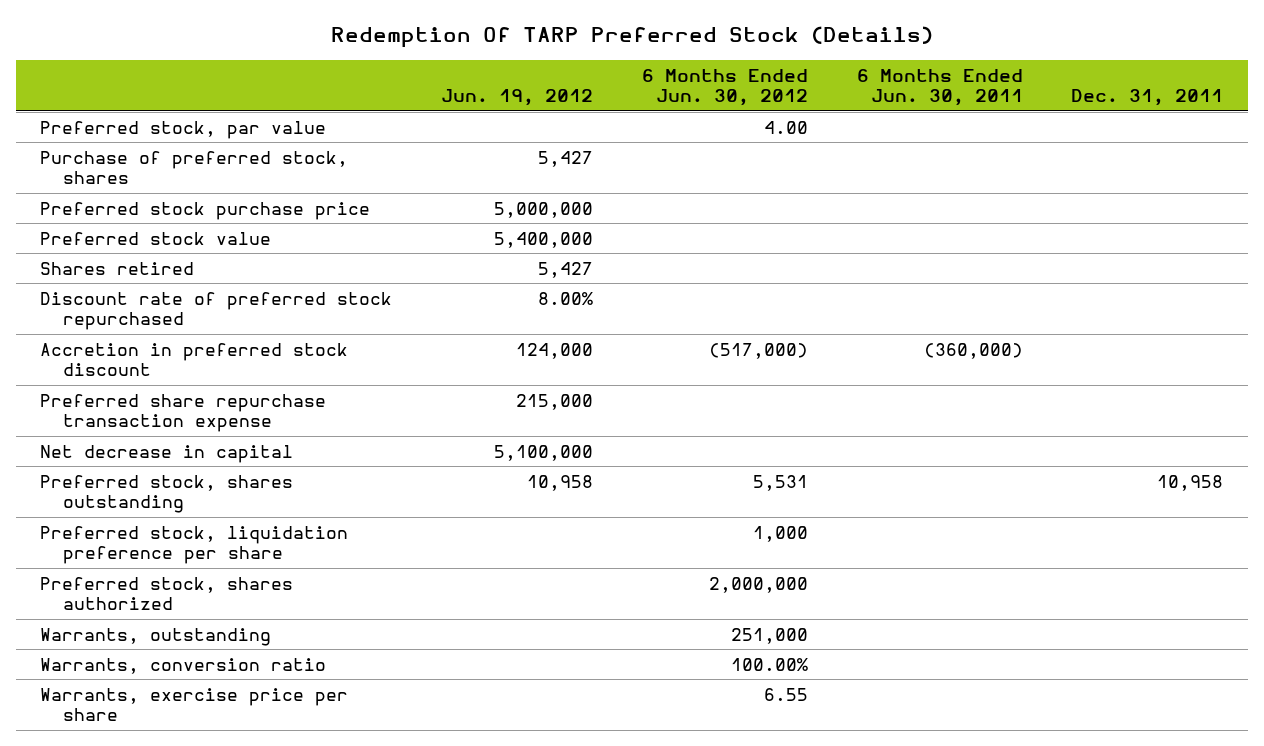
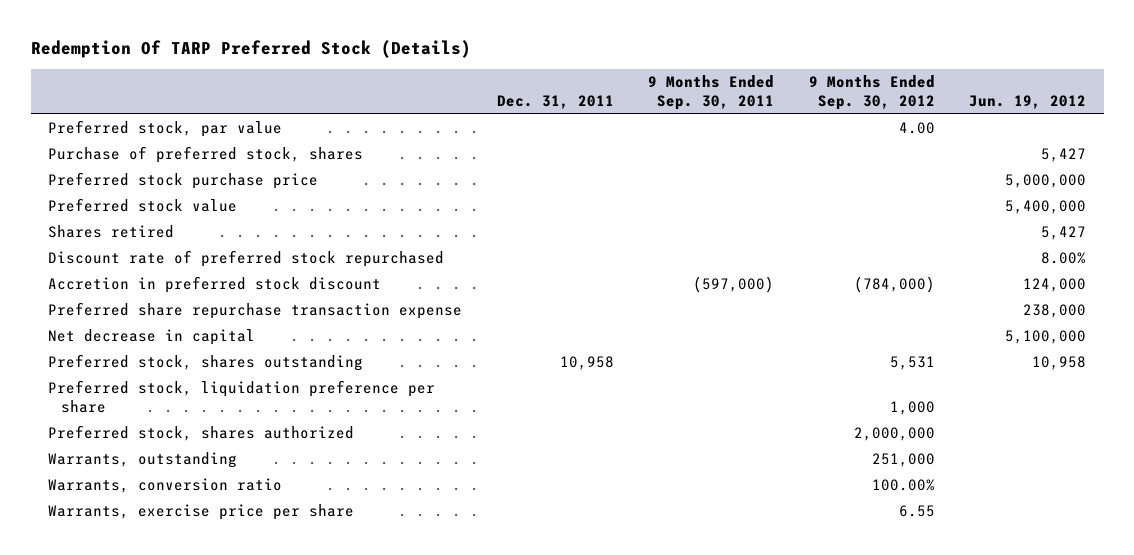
[641,68,808,107] 6 Months Ended Jun. 30, 2012 -> none
[856,68,1023,107] 6 Months Ended Jun. 30, 2011 -> none
none -> [648,75,775,110] 9 Months Ended Sep. 30, 2011
none -> [808,75,935,110] 9 Months Ended Sep. 30, 2012
[515,393,593,410] 215,000 -> [1023,304,1087,319] 238,000

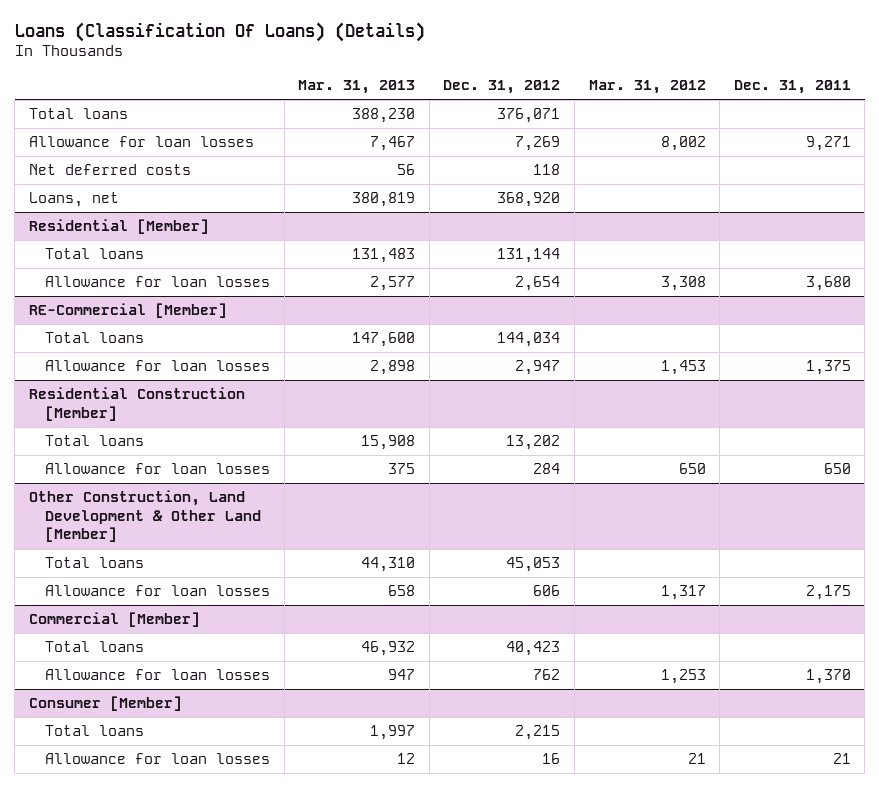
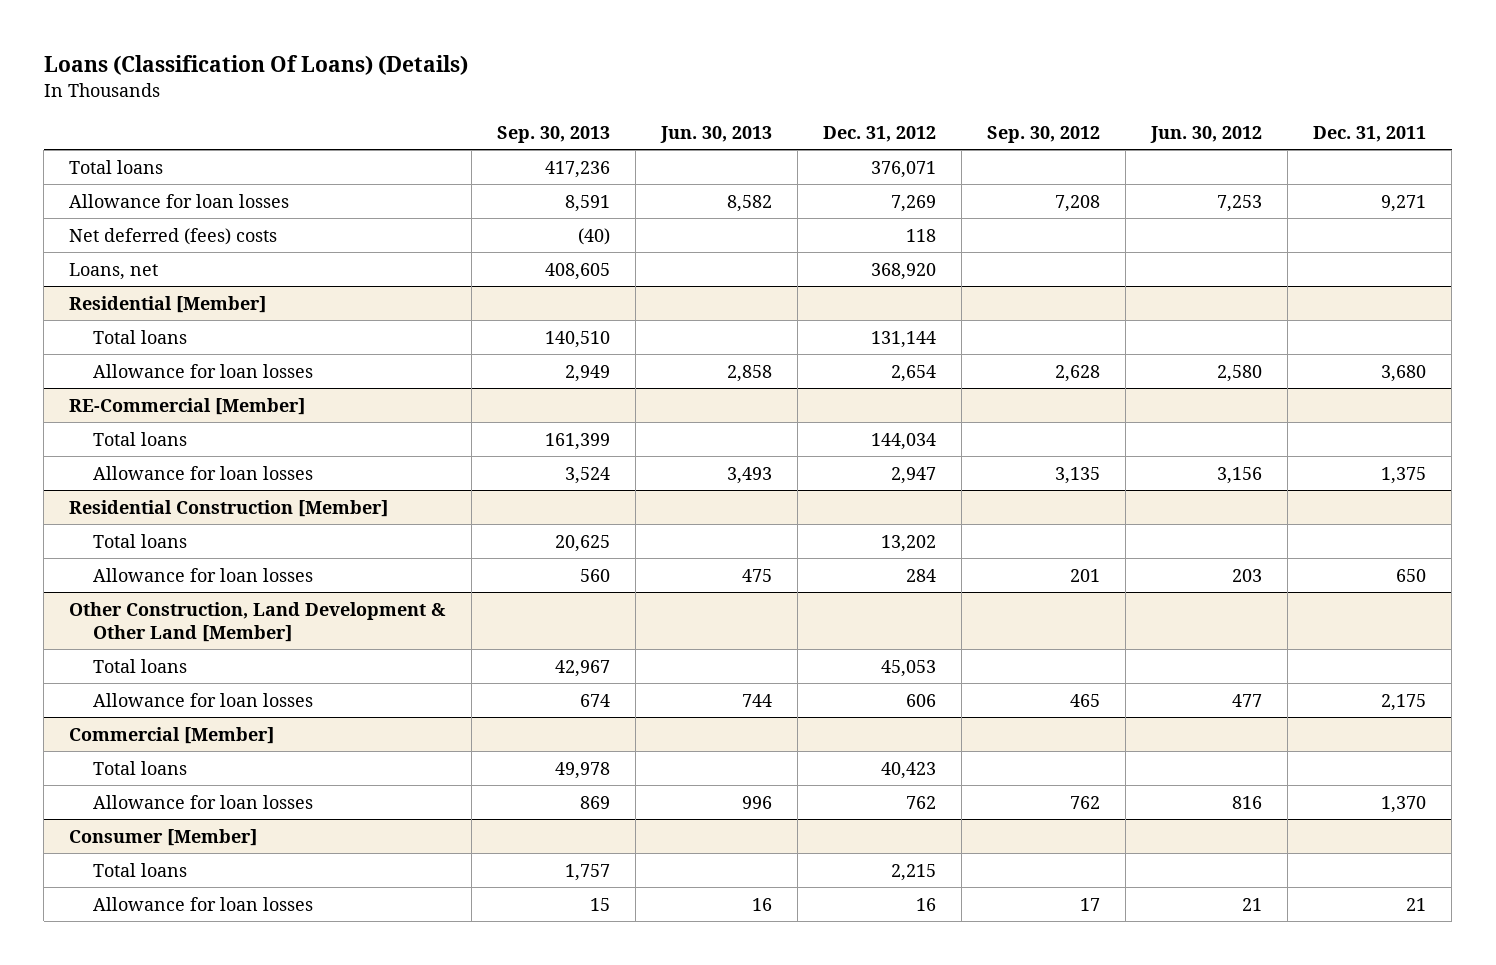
[298,80,416,95] Mar. 31, 2013 -> none
[588,80,706,95] Mar. 31, 2012 -> none
none -> [496,125,610,143] Sep. 30, 2013
none -> [659,125,772,143] Jun. 30, 2013
none -> [986,125,1100,143] Sep. 30, 2012
none -> [1150,125,1263,143] Jun. 30, 2012
[28,164,191,176] Net deferred costs -> [69,227,278,245] Net deferred (fees) costs

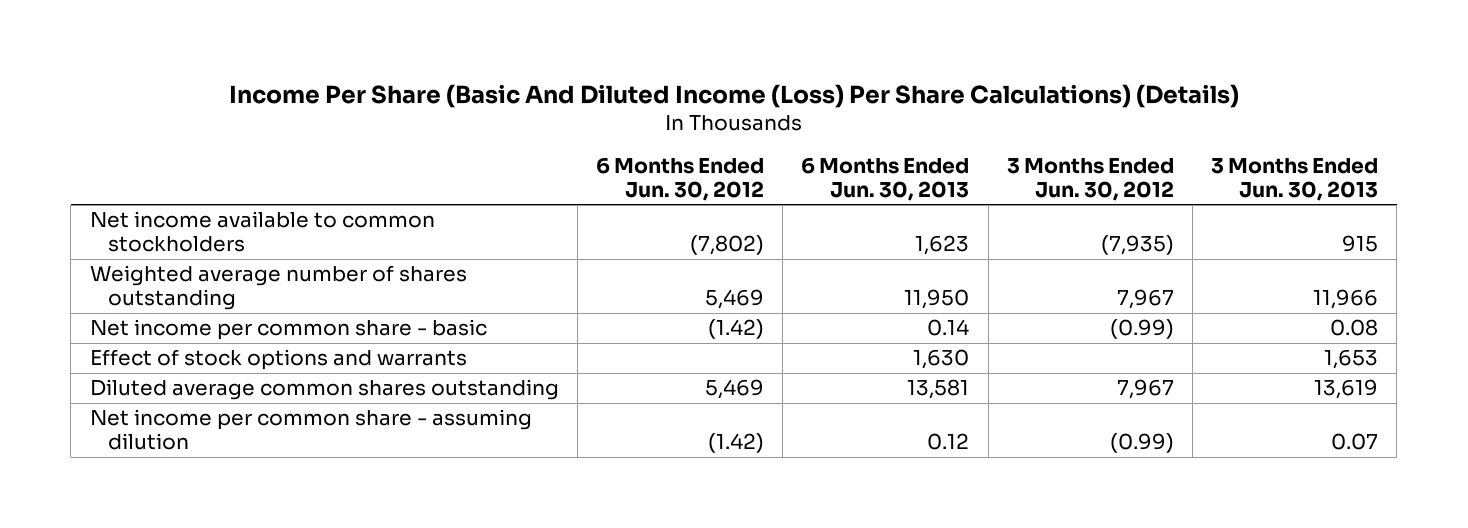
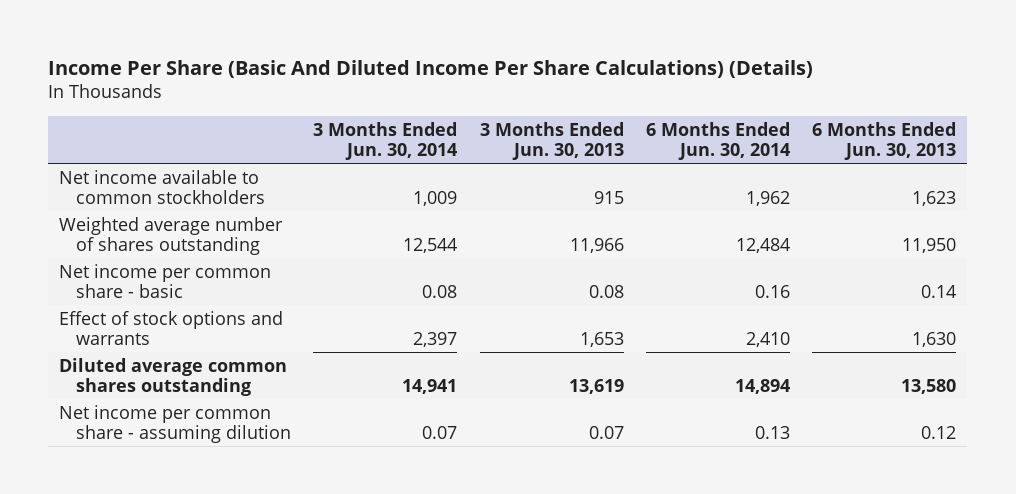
[228,83,1239,108] Income Per Share (Basic And Diluted Income (Loss) Per Share Calculations) (Details) -> [48,60,814,79] Income Per Share (Basic And Diluted Income Per Share Calculations) (Details)
[596,157,765,202] 6 Months Ended Jun. 30, 2012 -> none
[1006,158,1174,202] 3 Months Ended Jun. 30, 2012 -> none
none -> [313,121,458,160] 3 Months Ended Jun. 30, 2014
none -> [645,121,790,160] 6 Months Ended Jun. 30, 2014
[907,379,970,400] 13,581 -> [901,378,957,394] 13,580

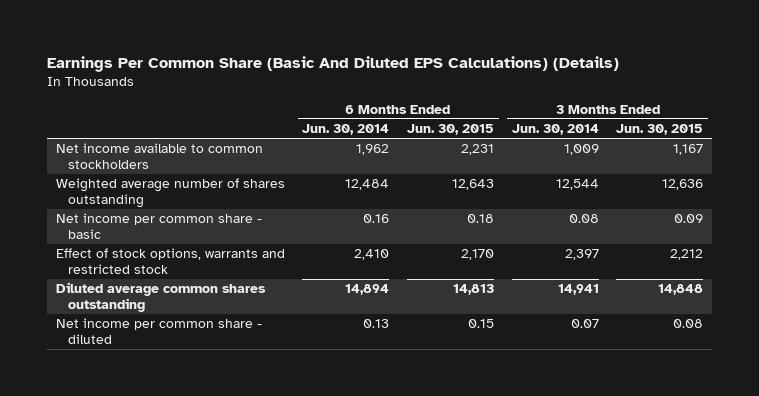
[48,60,814,79] Income Per Share (Basic And Diluted Income Per Share Calculations) (Details) -> [46,55,619,72] Earnings Per Common Share (Basic And Diluted EPS Calculations) (Details)
[479,121,624,160] 3 Months Ended Jun. 30, 2013 -> none
[812,121,957,160] 6 Months Ended Jun. 30, 2013 -> none
none -> [407,124,495,136] Jun. 30, 2015
none -> [616,124,704,136] Jun. 30, 2015
[59,310,284,345] Effect of stock options and warrants -> [55,248,285,275] Effect of stock options, warrants and restricted stock
[59,404,291,443] Net income per common share - assuming dilution -> [55,318,262,345] Net income per common share - diluted

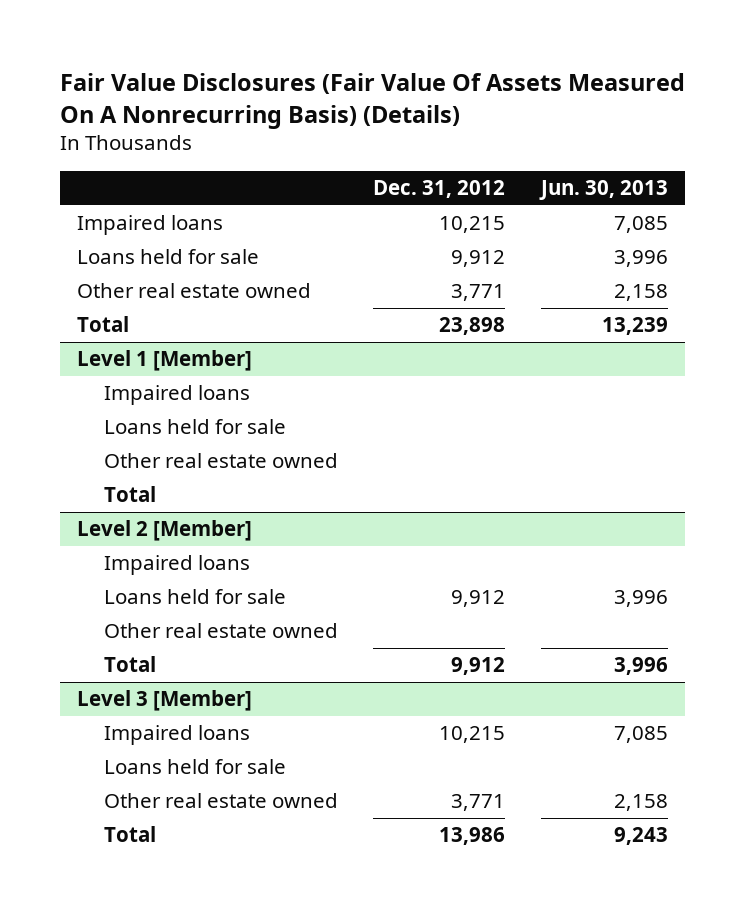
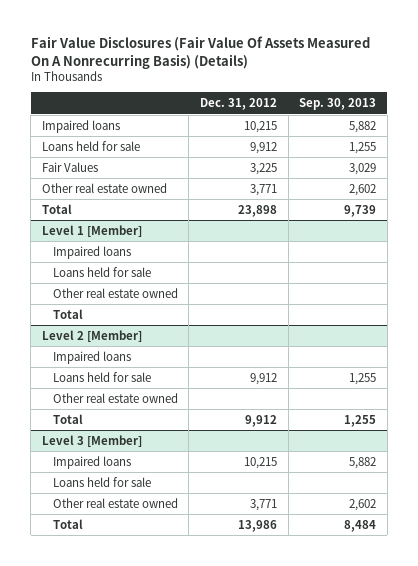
[538,179,668,200] Jun. 30, 2013 -> none
none -> [299,98,377,111] Sep. 30, 2013
none -> [42,161,99,172] Fair Values

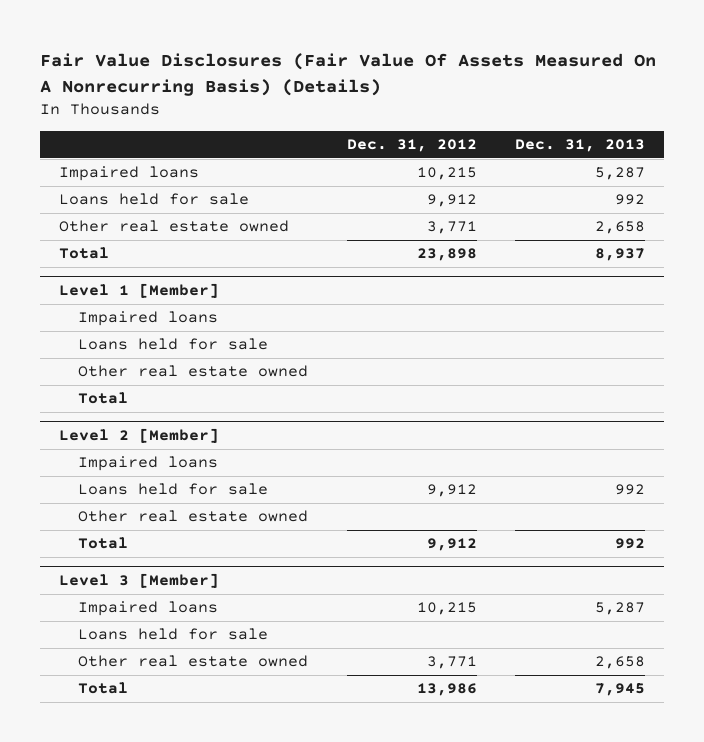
[299,98,377,111] Sep. 30, 2013 -> none
none -> [515,139,646,153] Dec. 31, 2013
[42,161,99,172] Fair Values -> none

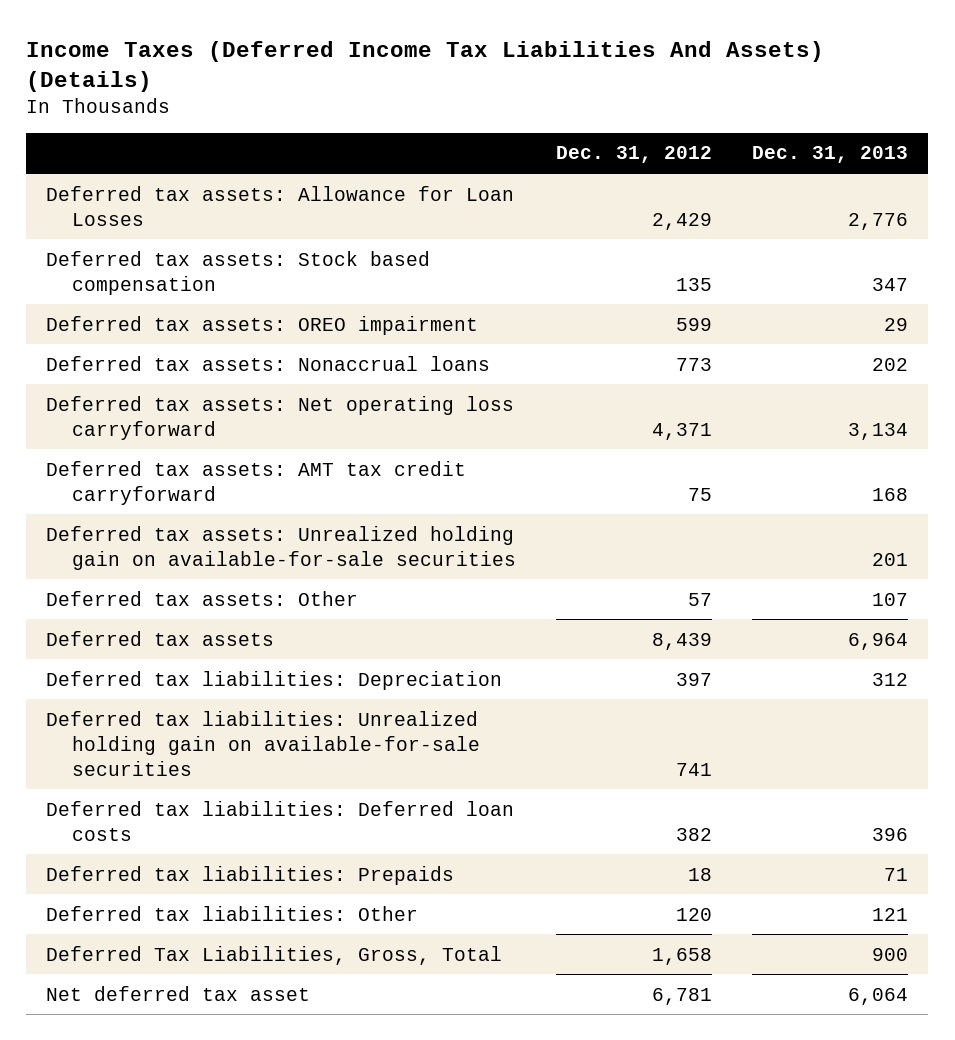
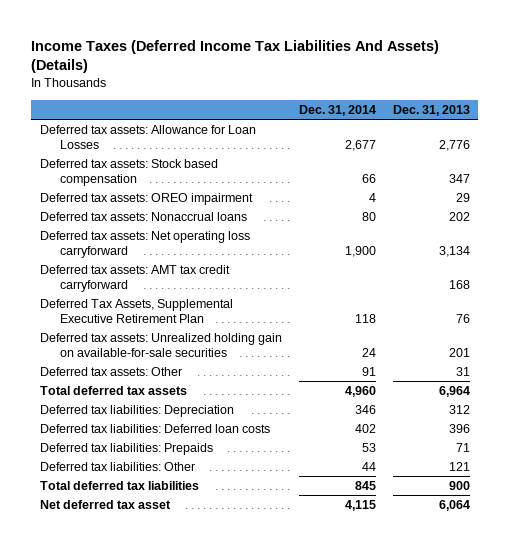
[556,146,713,164] Dec. 31, 2012 -> none
none -> [298,104,376,116] Dec. 31, 2014
none -> [39,298,233,324] Deferred Tax Assets, Supplemental Executive Retirement Plan
[872,592,909,606] 107 -> [455,366,470,376] 31
[46,630,275,646] Deferred tax assets -> [39,385,187,395] Total deferred tax assets
[46,710,481,776] Deferred tax liabilities: Unrealized holding gain on available-for-sale securities -> none
[46,945,503,965] Deferred Tax Liabilities, Gross, Total -> [39,480,199,490] Total deferred tax liabilities

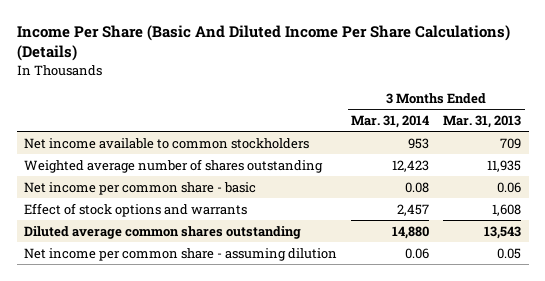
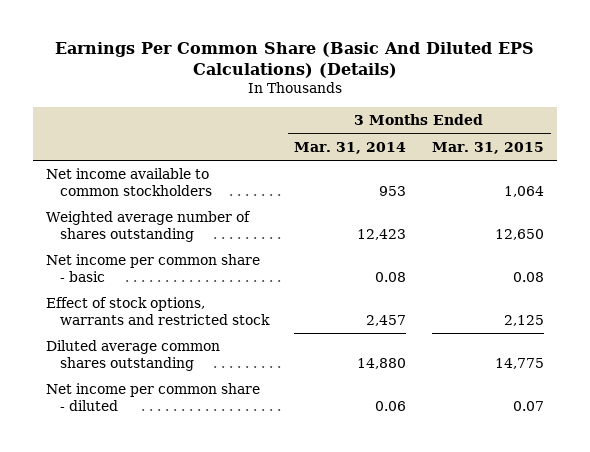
[16,25,510,62] Income Per Share (Basic And Diluted Income Per Share Calculations) (Details) -> [54,41,534,78] Earnings Per Common Share (Basic And Diluted EPS Calculations) (Details)
[443,115,522,129] Mar. 31, 2013 -> none
none -> [432,141,545,154] Mar. 31, 2015
[24,202,248,217] Effect of stock options and warrants -> [45,297,270,325] Effect of stock options, warrants and restricted stock
[24,247,338,261] Net income per common share - assuming dilution -> [45,383,260,411] Net income per common share - diluted

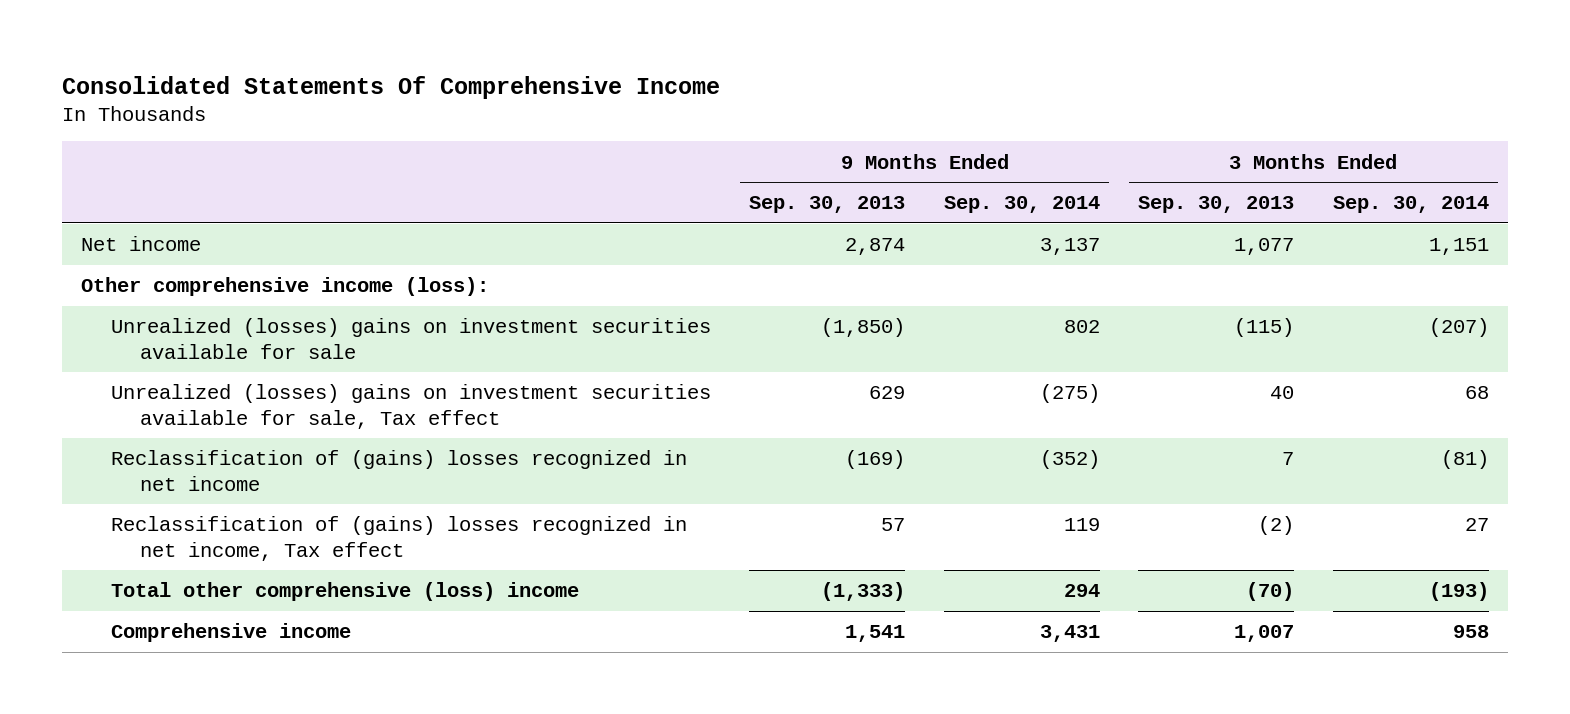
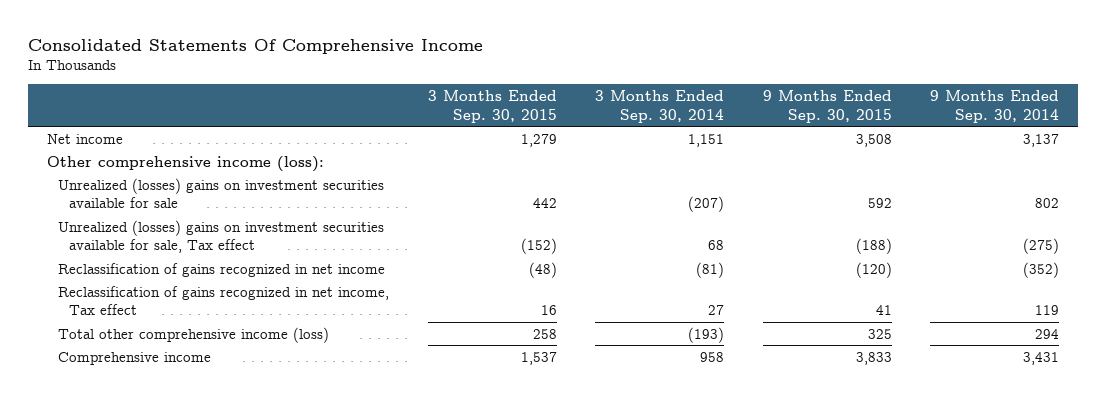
[749,196,906,214] Sep. 30, 2013 -> none
[1138,196,1295,214] Sep. 30, 2013 -> none
none -> [427,90,557,123] 3 Months Ended Sep. 30, 2015
none -> [762,90,892,123] 9 Months Ended Sep. 30, 2015
[110,450,687,491] Reclassification of (gains) losses recognized in net income -> [58,262,386,277] Reclassification of gains recognized in net income
[110,516,687,561] Reclassification of (gains) losses recognized in net income, Tax effect -> [58,285,390,316] Reclassification of gains recognized in net income, Tax effect
[110,582,579,602] Total other comprehensive (loss) income -> [58,326,330,343] Total other comprehensive income (loss)

